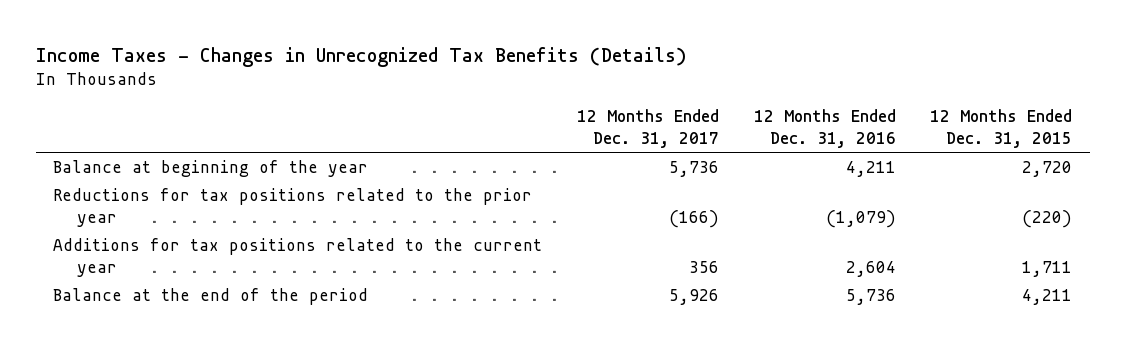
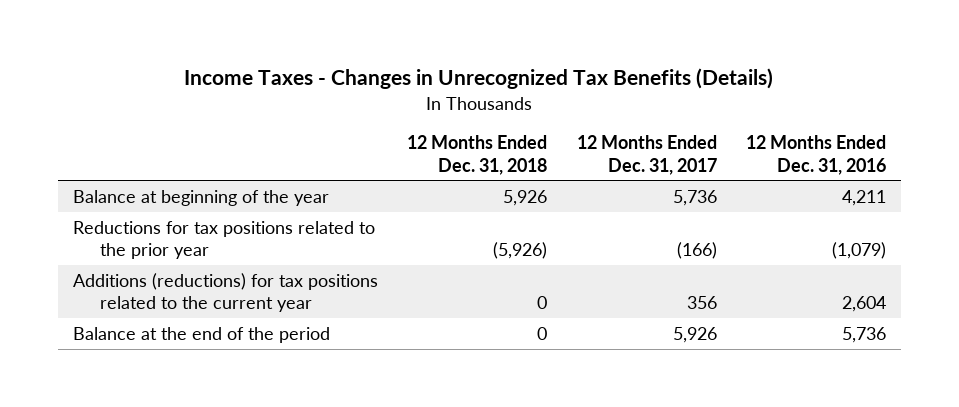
[930,108,1073,149] 12 Months Ended Dec. 31, 2015 -> none
none -> [407,134,548,175] 12 Months Ended Dec. 31, 2018
[53,237,543,277] Additions for tax positions related to the current year -> [72,272,378,313] Additions (reductions) for tax positions related to the current year

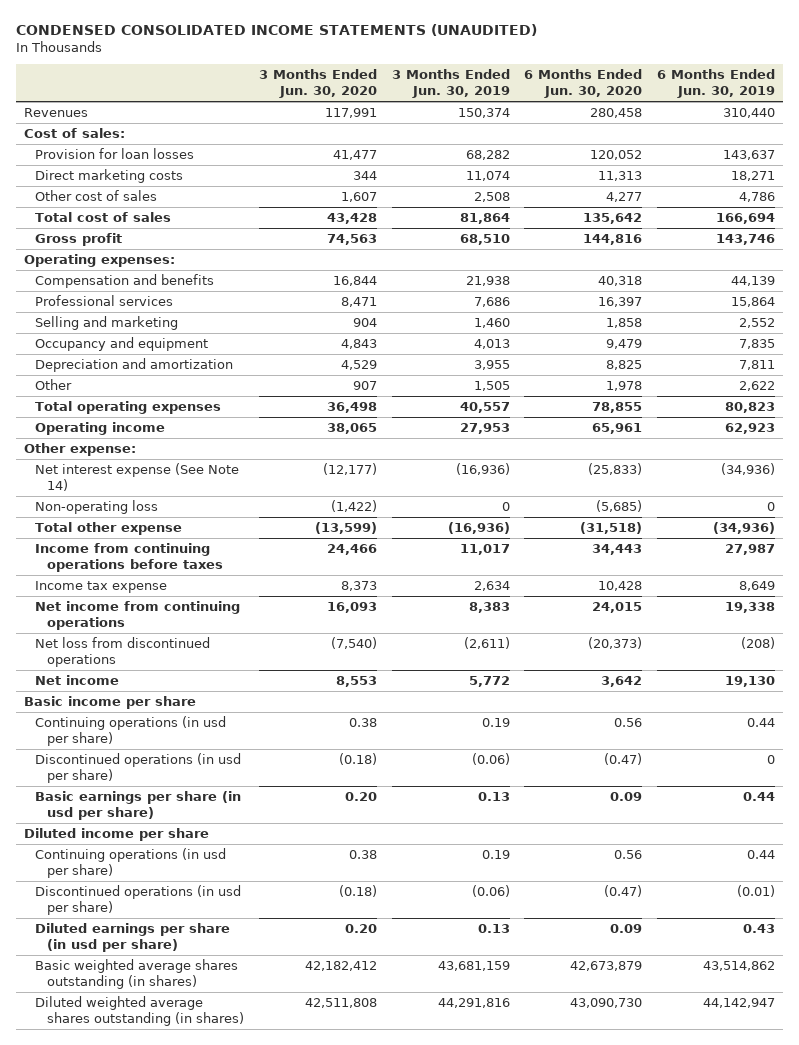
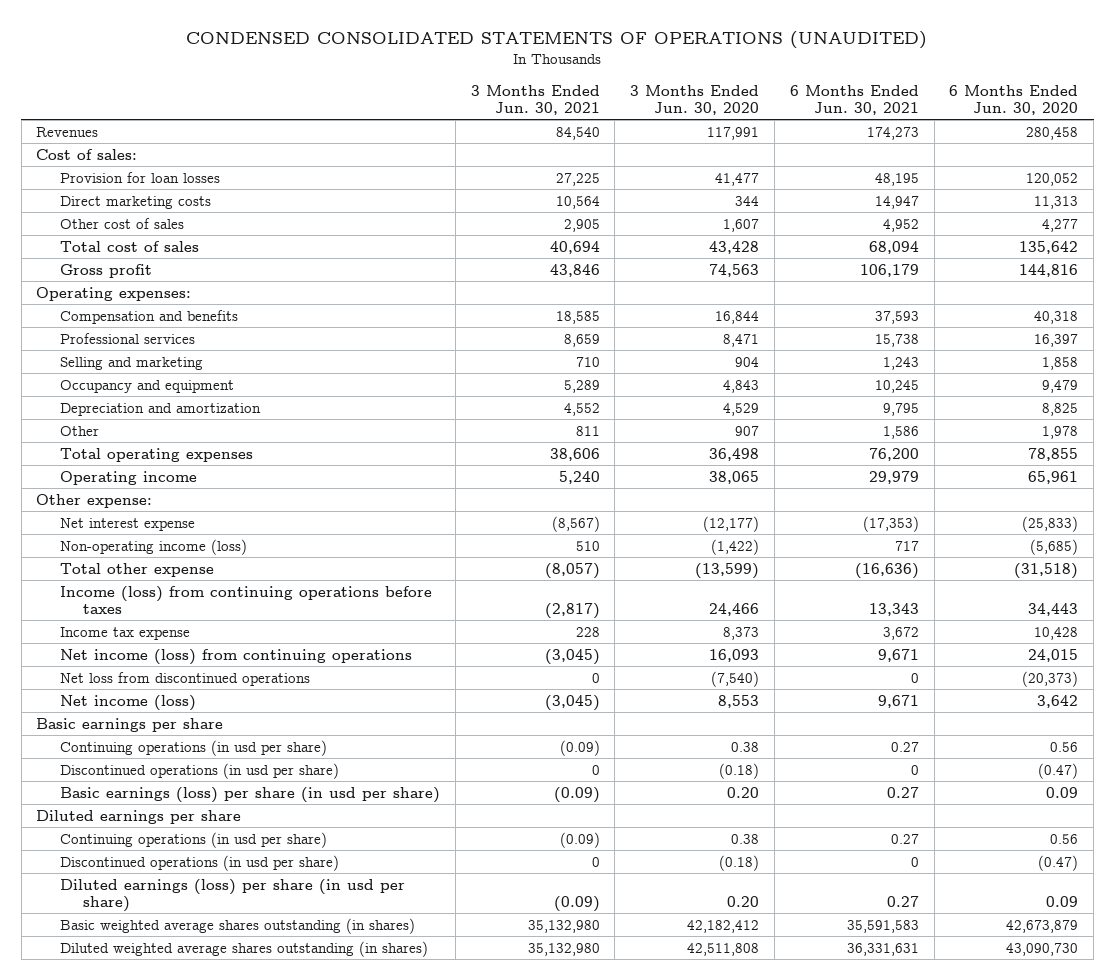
[16,24,538,37] CONDENSED CONSOLIDATED INCOME STATEMENTS (UNAUDITED) -> [186,31,928,50] CONDENSED CONSOLIDATED STATEMENTS OF OPERATIONS (UNAUDITED)
[391,69,510,98] 3 Months Ended Jun. 30, 2019 -> none
[657,69,776,98] 6 Months Ended Jun. 30, 2019 -> none
none -> [470,84,600,116] 3 Months Ended Jun. 30, 2021
none -> [789,84,919,116] 6 Months Ended Jun. 30, 2021
[35,463,240,491] Net interest expense (See Note 14) -> [59,517,195,531] Net interest expense
[35,500,159,515] Non-operating loss -> [59,538,247,555] Non-operating income (loss)
[35,543,224,572] Income from continuing operations before taxes -> [59,585,432,615] Income (loss) from continuing operations before taxes
[35,601,241,630] Net income from continuing operations -> [59,648,412,665] Net income (loss) from continuing operations
[35,675,120,686] Net income -> [59,694,196,711] Net income (loss)
[23,696,196,710] Basic income per share -> [36,717,224,732] Basic earnings per share
[35,791,242,820] Basic earnings per share (in usd per share) -> [59,786,440,803] Basic earnings (loss) per share (in usd per share)
[23,828,209,842] Diluted income per share -> [36,809,242,824] Diluted earnings per share
[35,923,231,952] Diluted earnings per share (in usd per share) -> [59,878,405,913] Diluted earnings (loss) per share (in usd per share)

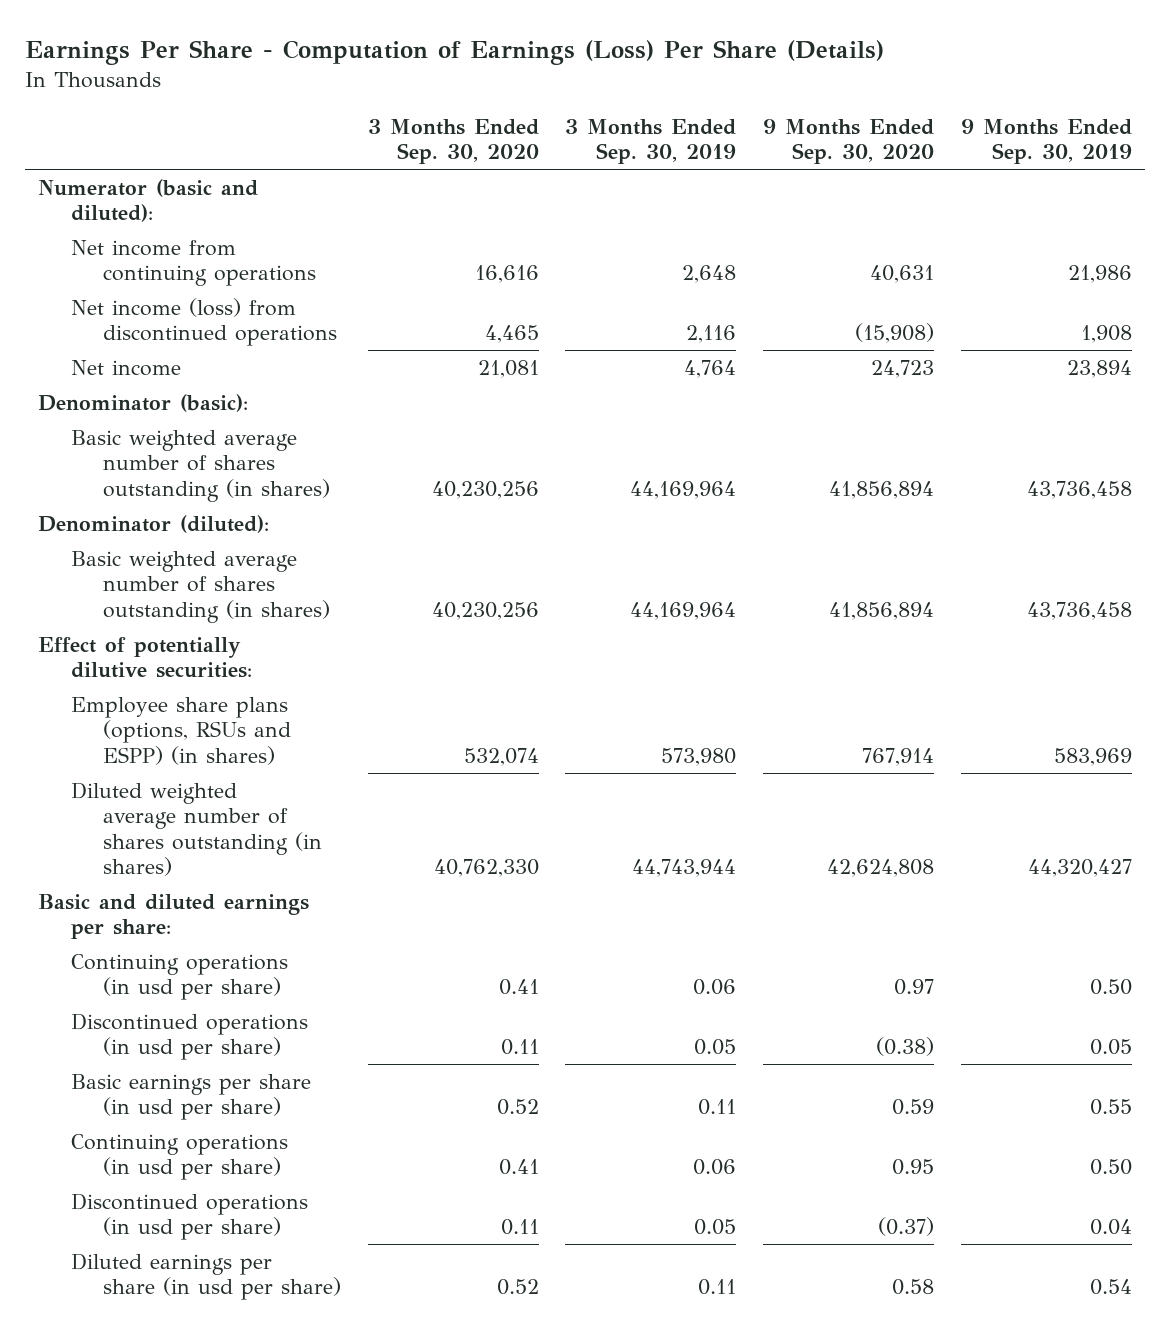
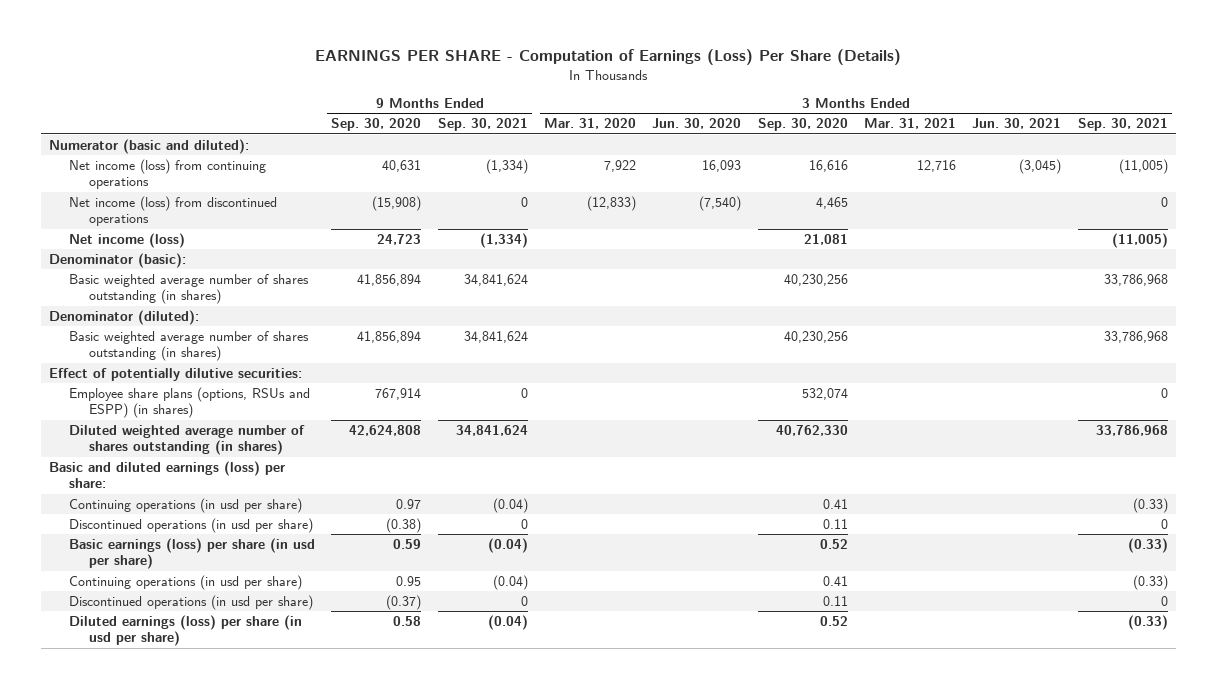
[24,40,884,66] Earnings Per Share - Computation of Earnings (Loss) Per Share (Details) -> [315,49,902,66] EARNINGS PER SHARE - Computation of Earnings (Loss) Per Share (Details)
[565,118,737,165] 3 Months Ended Sep. 30, 2019 -> none
[960,118,1132,165] 9 Months Ended Sep. 30, 2019 -> none
none -> [437,118,528,132] Sep. 30, 2021
none -> [543,118,636,130] Mar. 31, 2020
none -> [652,118,742,130] Jun. 30, 2020
none -> [863,118,956,130] Mar. 31, 2021
none -> [972,118,1062,130] Jun. 30, 2021
none -> [1077,118,1168,132] Sep. 30, 2021
[70,239,316,287] Net income from continuing operations -> [69,158,267,190] Net income (loss) from continuing operations
[70,359,181,376] Net income -> [69,232,186,248] Net income (loss)
[38,893,310,940] Basic and diluted earnings per share: -> [48,460,285,489] Basic and diluted earnings (loss) per share:
[70,1073,311,1121] Basic earnings per share (in usd per share) -> [69,537,316,570] Basic earnings (loss) per share (in usd per share)
[70,1252,341,1301] Diluted earnings per share (in usd per share) -> [69,614,303,647] Diluted earnings (loss) per share (in usd per share)

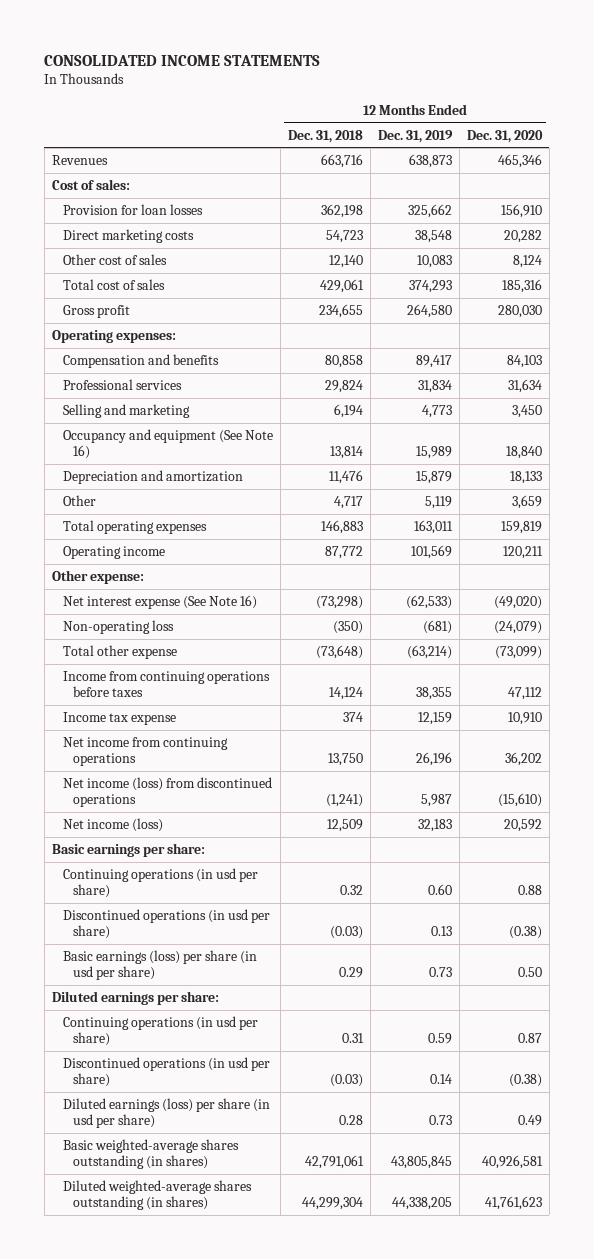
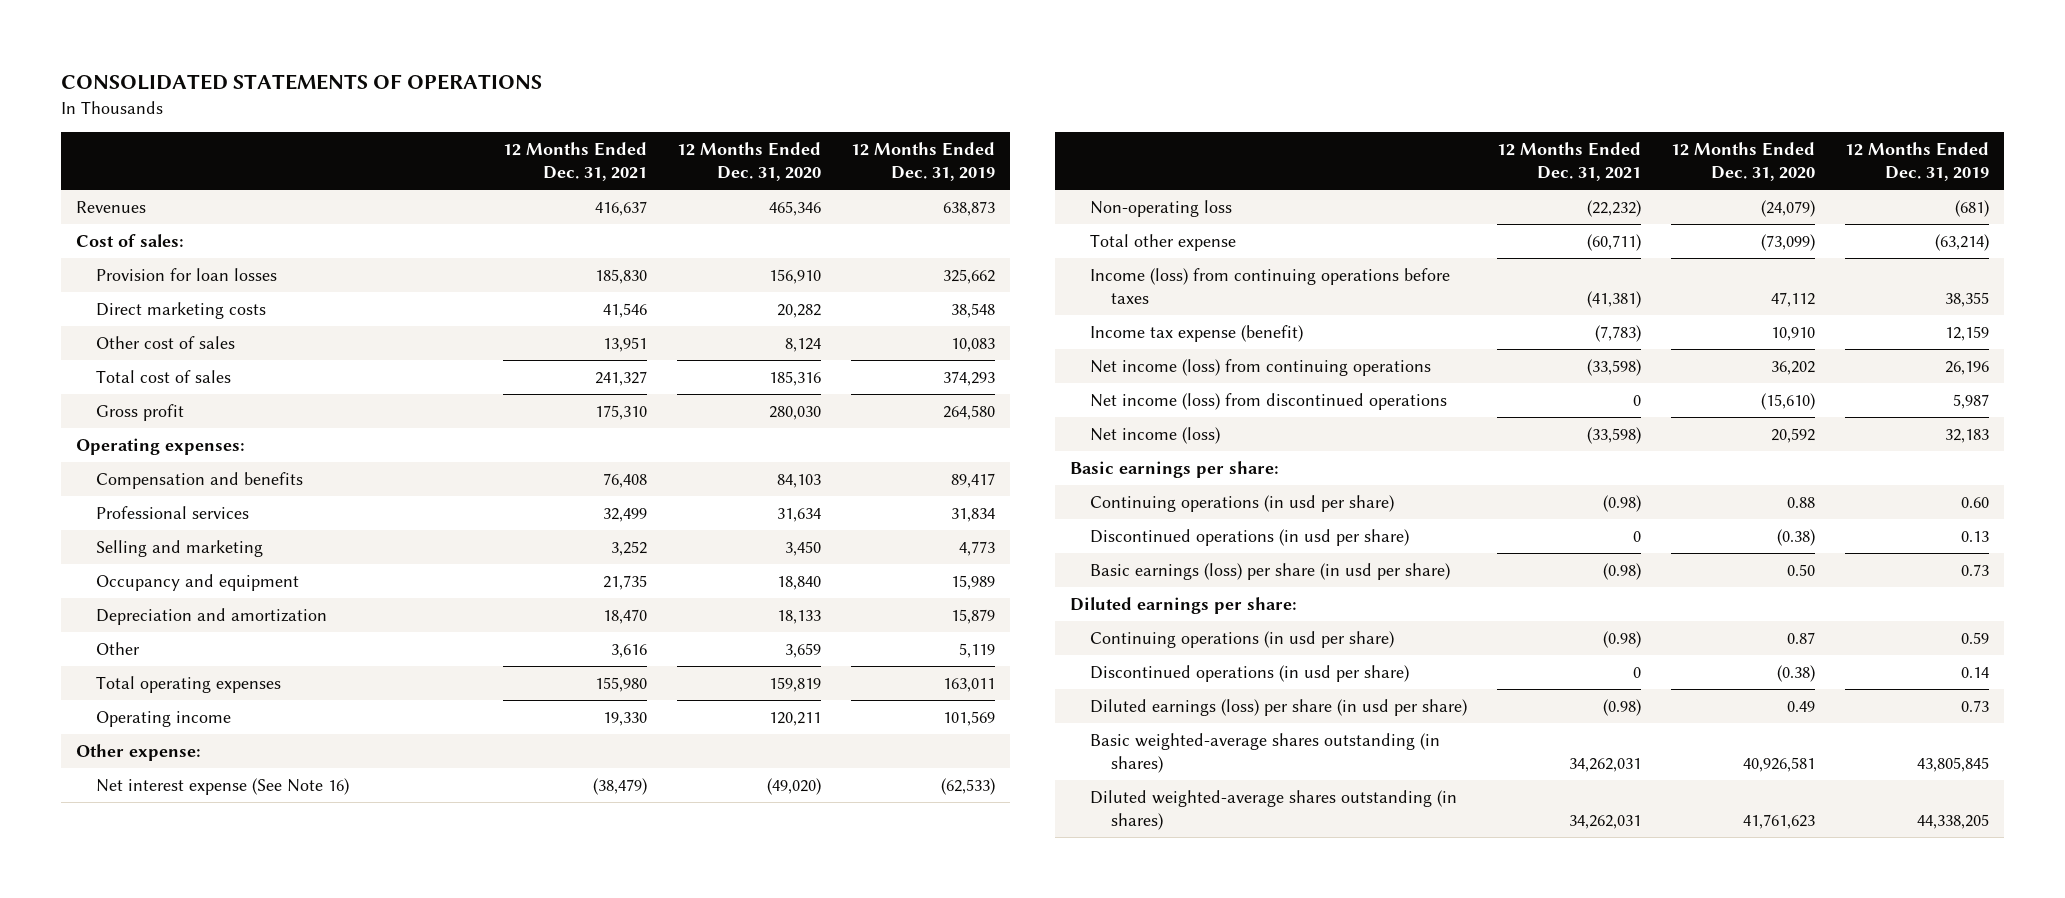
[44,54,321,66] CONSOLIDATED INCOME STATEMENTS -> [61,74,543,91] CONSOLIDATED STATEMENTS OF OPERATIONS
[287,129,363,143] Dec. 31, 2018 -> none
none -> [503,141,648,182] 12 Months Ended Dec. 31, 2021
[62,428,273,460] Occupancy and equipment (See Note 16) -> [96,574,300,592] Occupancy and equipment
[62,670,270,698] Income from continuing operations before taxes -> [1090,268,1451,305] Income (loss) from continuing operations before taxes
[62,711,176,725] Income tax expense -> [1090,325,1304,343] Income tax expense (benefit)
[62,736,228,767] Net income from continuing operations -> [1090,359,1432,377] Net income (loss) from continuing operations

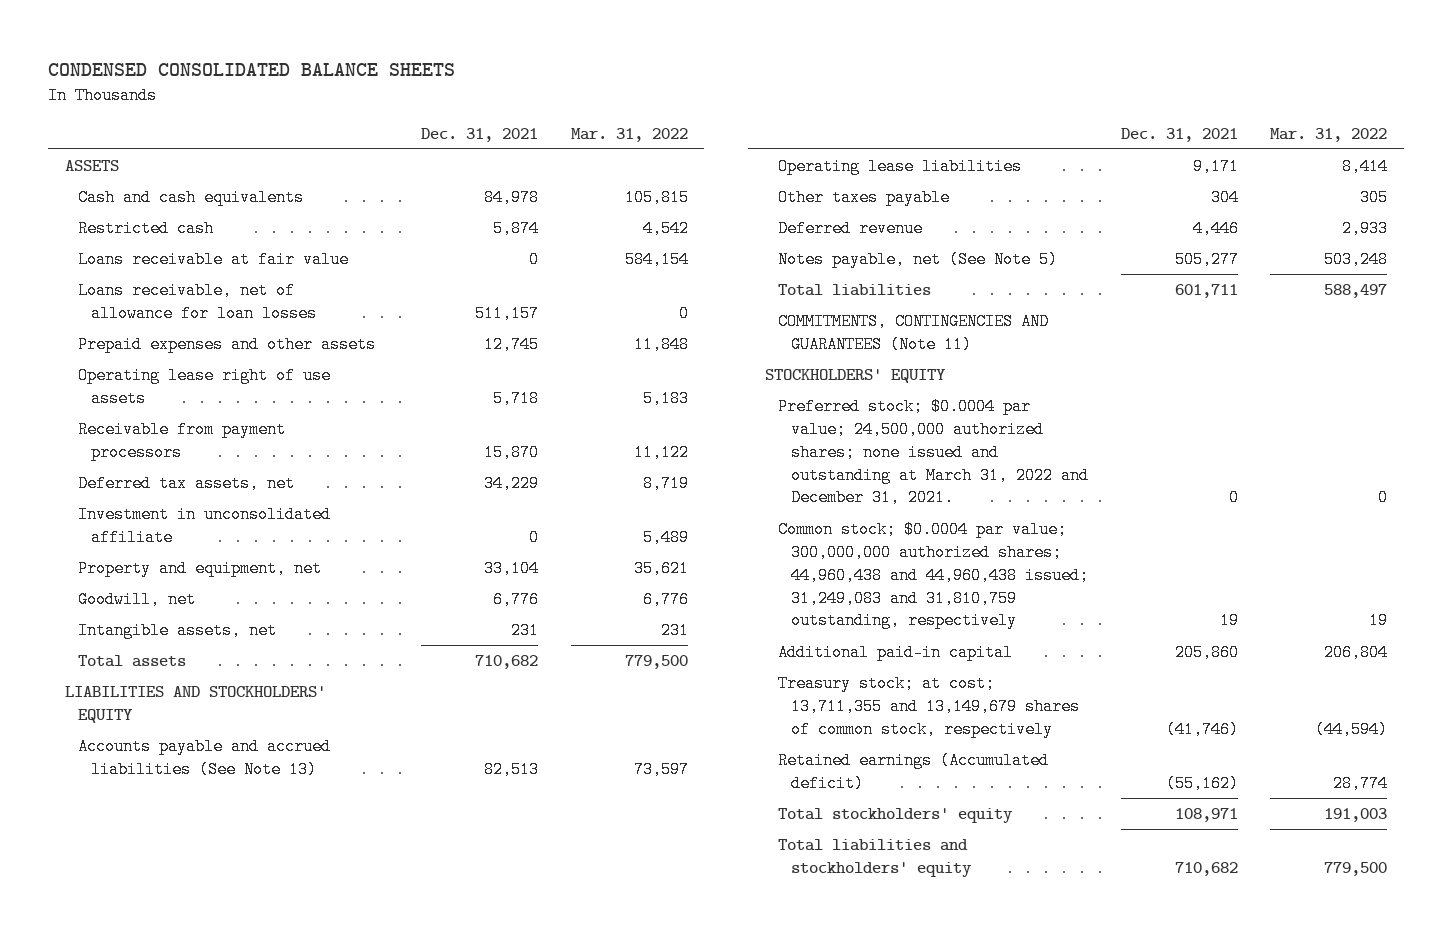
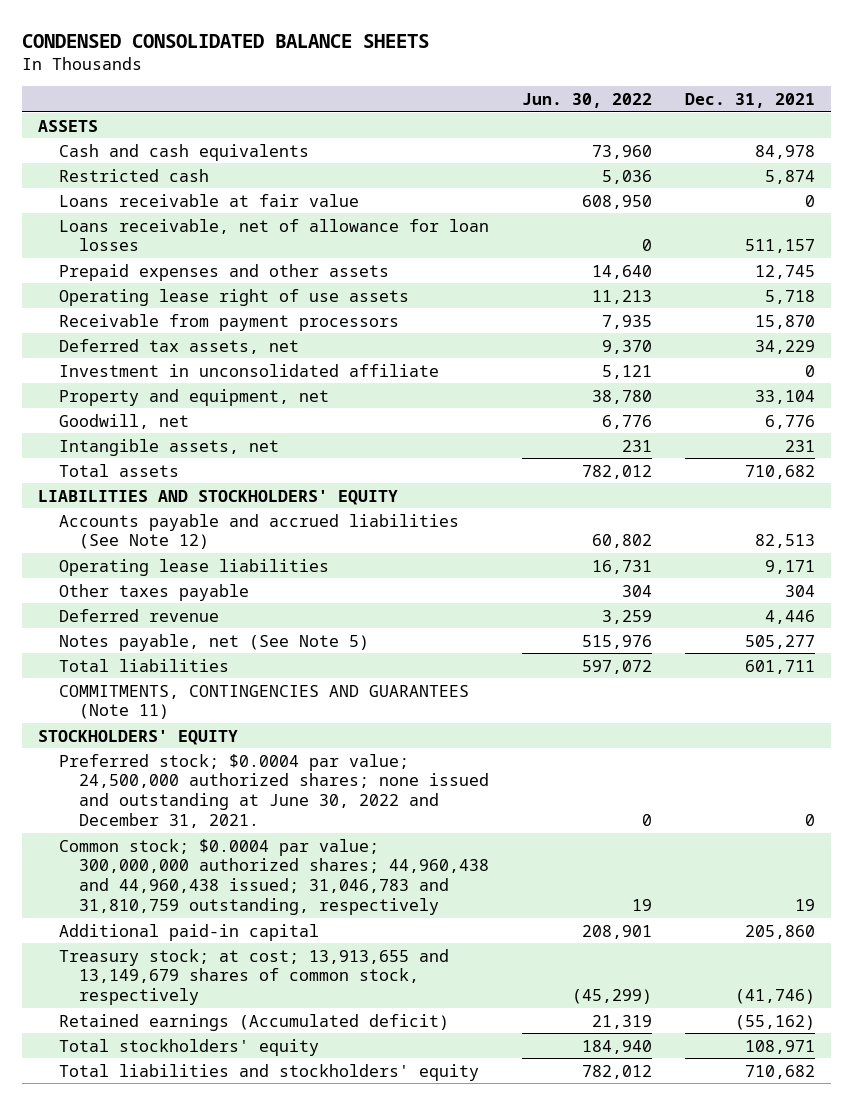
[570,127,688,142] Mar. 31, 2022 -> none
none -> [521,92,652,108] Jun. 30, 2022
[77,737,331,778] Accounts payable and accrued liabilities (See Note 13) -> [58,513,459,550] Accounts payable and accrued liabilities (See Note 12)
[777,397,1089,507] Preferred stock; $0.0004 par value; 24,500,000 authorized shares; none issued and outstanding at March 31, 2022 and December 31, 2021. -> [58,753,489,829] Preferred stock; $0.0004 par value; 24,500,000 authorized shares; none issued and outstanding at June 30, 2022 and December 31, 2021.
[777,520,1089,630] Common stock; $0.0004 par value; 300,000,000 authorized shares; 44,960,438 and 44,960,438 issued; 31,249,083 and 31,810,759 outstanding, respectively -> [58,838,489,916] Common stock; $0.0004 par value; 300,000,000 authorized shares; 44,960,438 and 44,960,438 issued; 31,046,783 and 31,810,759 outstanding, respectively
[777,674,1080,738] Treasury stock; at cost; 13,711,355 and 13,149,679 shares of common stock, respectively -> [58,948,449,1006] Treasury stock; at cost; 13,913,655 and 13,149,679 shares of common stock, respectively

